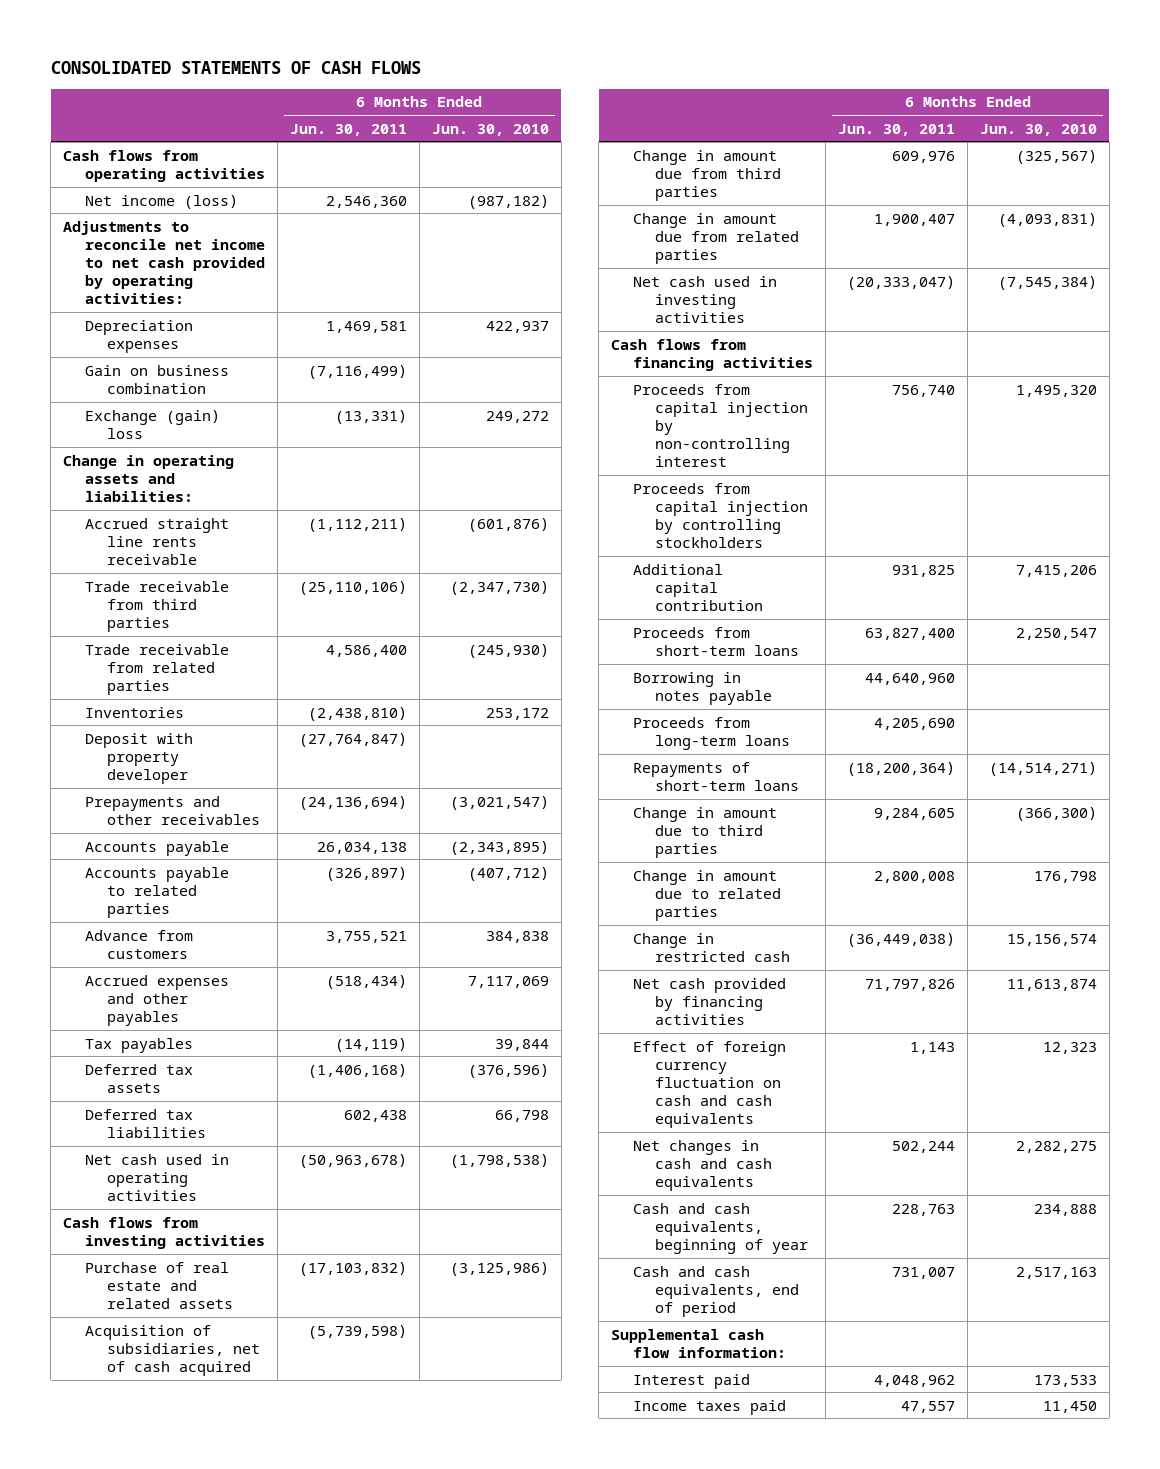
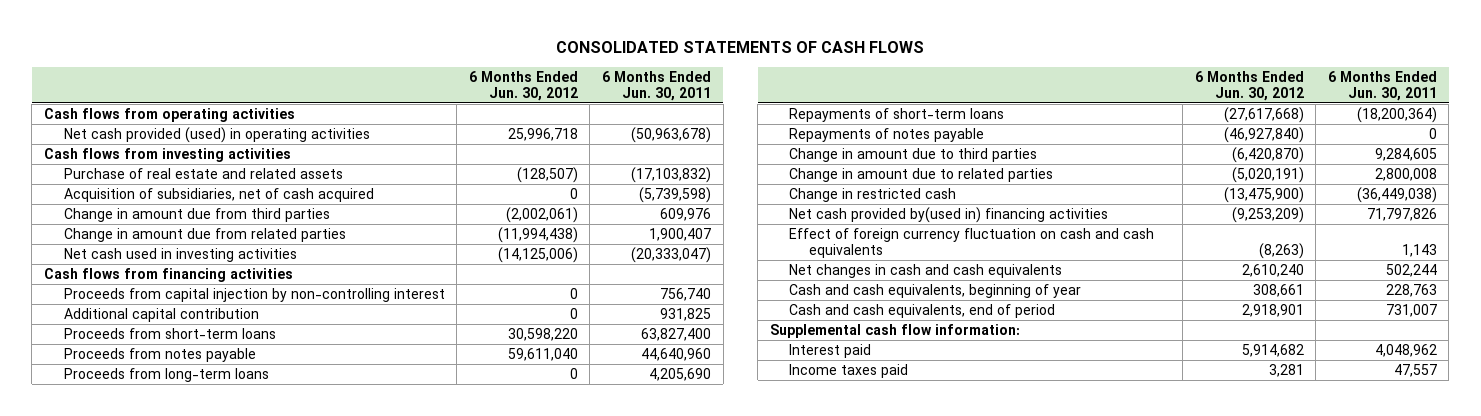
[431,123,549,136] Jun. 30, 2010 -> none
none -> [468,70,578,101] 6 Months Ended Jun. 30, 2012
[84,194,238,209] Net income (loss) -> none
[63,220,265,305] Adjustments to reconcile net income to net cash provided by operating activities: -> none
[84,319,193,353] Depreciation expenses -> none
[84,364,229,394] Gain on business combination -> none
[84,409,220,439] Exchange (gain) loss -> none
[63,454,235,502] Change in operating assets and liabilities: -> none
[84,517,229,565] Accrued straight line rents receivable -> none
[84,580,229,632] Trade receivable from third parties -> none
[84,643,229,695] Trade receivable from related parties -> none
[84,706,184,718] Inventories -> none
[84,732,193,784] Deposit with property developer -> none
[84,795,260,825] Prepayments and other receivables -> none
[84,840,229,856] Accounts payable -> none
[84,866,229,918] Accounts payable to related parties -> none
[84,929,193,959] Advance from customers -> none
[84,974,229,1026] Accrued expenses and other payables -> none
[84,1037,193,1053] Tax payables -> none
[84,1063,193,1093] Deferred tax assets -> none
[84,1108,206,1138] Deferred tax liabilities -> none
[84,1153,229,1201] Net cash used in operating activities -> [63,126,370,143] Net cash provided (used) in operating activities
[633,482,808,549] Proceeds from capital injection by controlling stockholders -> none
[633,671,772,705] Borrowing in notes payable -> [63,347,256,362] Proceeds from notes payable
none -> [789,127,985,142] Repayments of notes payable
[633,977,787,1025] Net cash provided by financing activities -> [789,206,1109,223] Net cash provided by(used in) financing activities

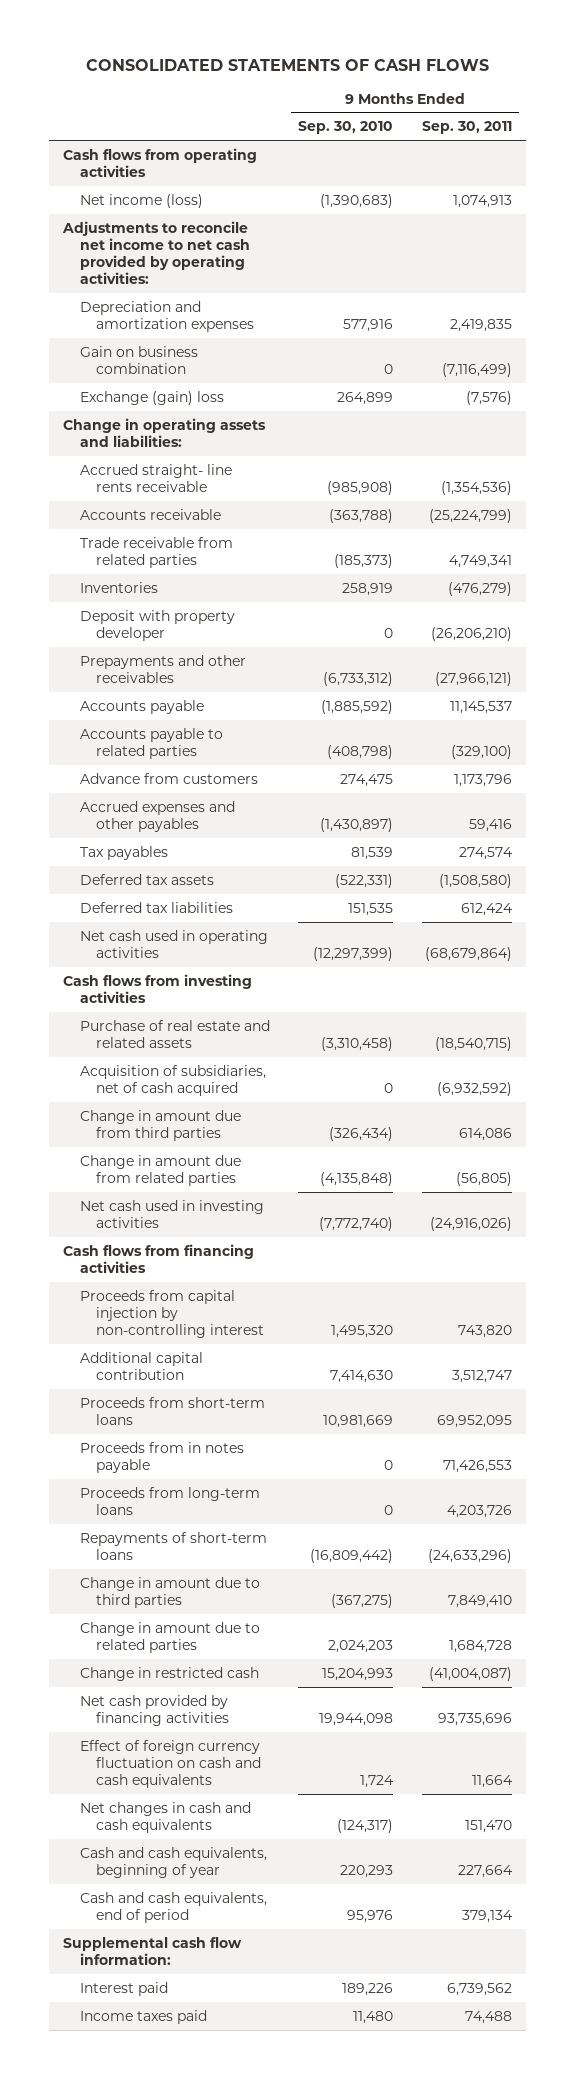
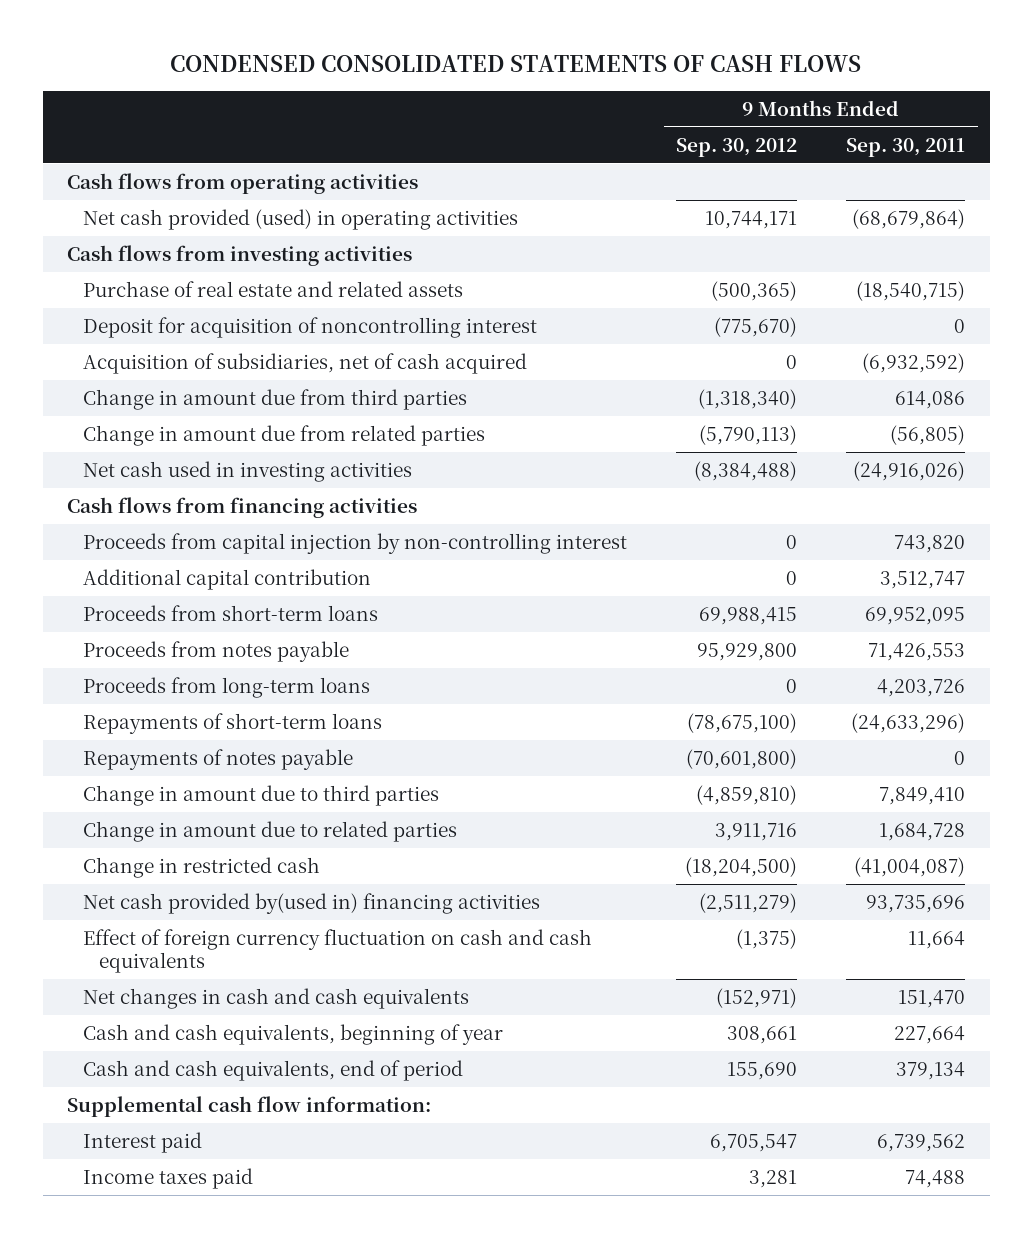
[85,58,489,71] CONSOLIDATED STATEMENTS OF CASH FLOWS -> [170,55,862,73] CONDENSED CONSOLIDATED STATEMENTS OF CASH FLOWS
[298,121,394,135] Sep. 30, 2010 -> none
none -> [676,137,798,157] Sep. 30, 2012
[79,193,203,208] Net income (loss) -> none
[62,220,250,284] Adjustments to reconcile net income to net cash provided by operating activities: -> none
[79,300,255,332] Depreciation and amortization expenses -> none
[79,345,198,374] Gain on business combination -> none
[79,390,224,405] Exchange (gain) loss -> none
[63,417,267,447] Change in operating assets and liabilities: -> none
[79,463,232,492] Accrued straight- line rents receivable -> none
[79,508,221,520] Accounts receivable -> none
[79,536,233,568] Trade receivable from related parties -> none
[79,581,158,593] Inventories -> none
[79,609,235,641] Deposit with property developer -> none
[79,654,246,683] Prepayments and other receivables -> none
[79,699,204,714] Accounts payable -> none
[79,727,223,759] Accounts payable to related parties -> none
[79,772,258,784] Advance from customers -> none
[79,800,235,832] Accrued expenses and other payables -> none
[79,845,168,860] Tax payables -> none
[79,873,214,885] Deferred tax assets -> none
[79,901,233,913] Deferred tax liabilities -> none
[79,929,268,958] Net cash used in operating activities -> [83,208,519,230] Net cash provided (used) in operating activities
none -> [83,316,538,338] Deposit for acquisition of noncontrolling interest
[79,1441,244,1473] Proceeds from in notes payable -> [83,640,350,662] Proceeds from notes payable
none -> [83,748,354,770] Repayments of notes payable
[79,1694,230,1726] Net cash provided by financing activities -> [83,892,541,914] Net cash provided by(used in) financing activities

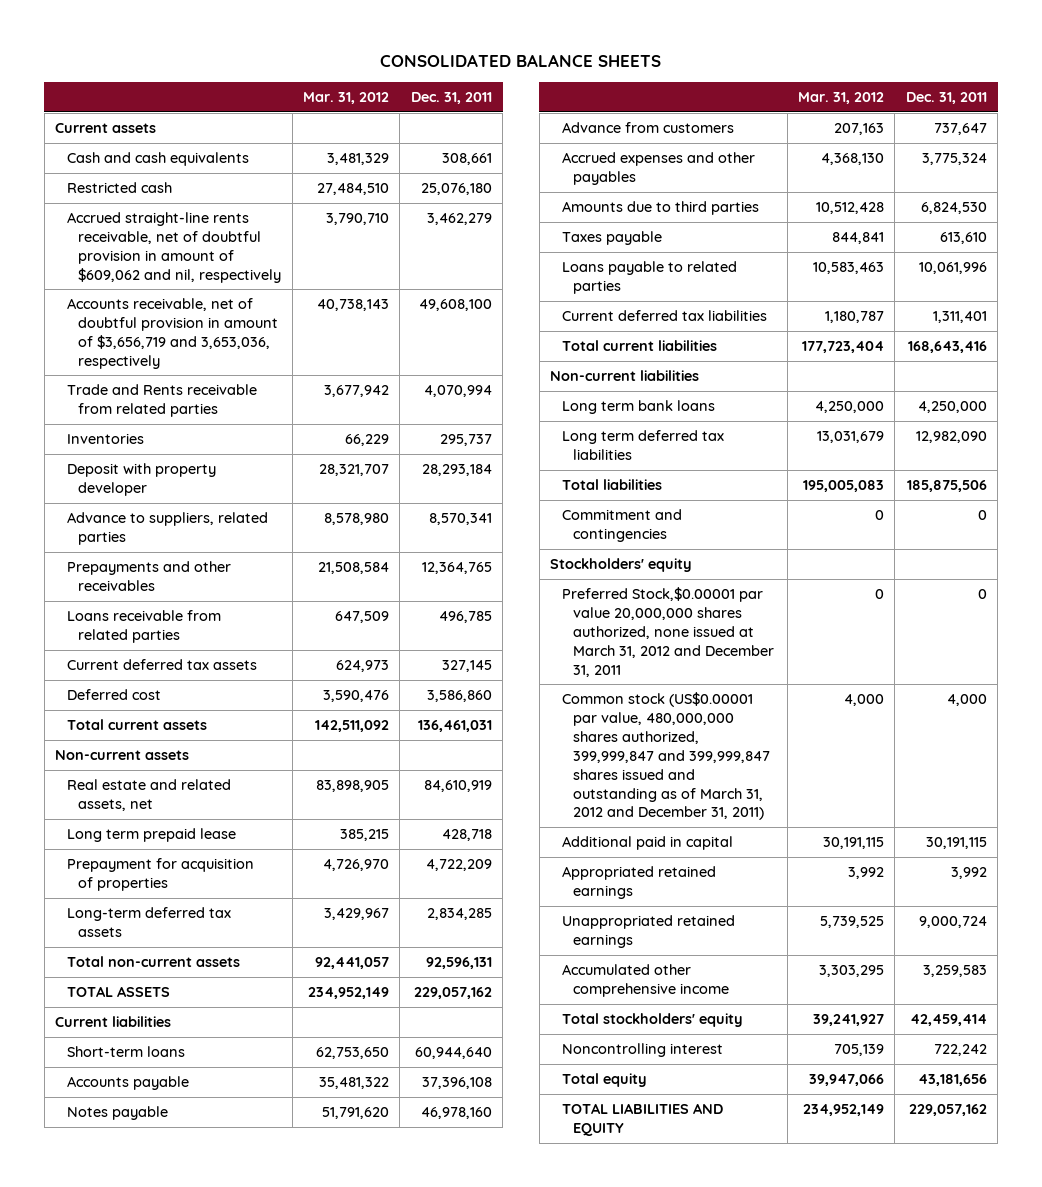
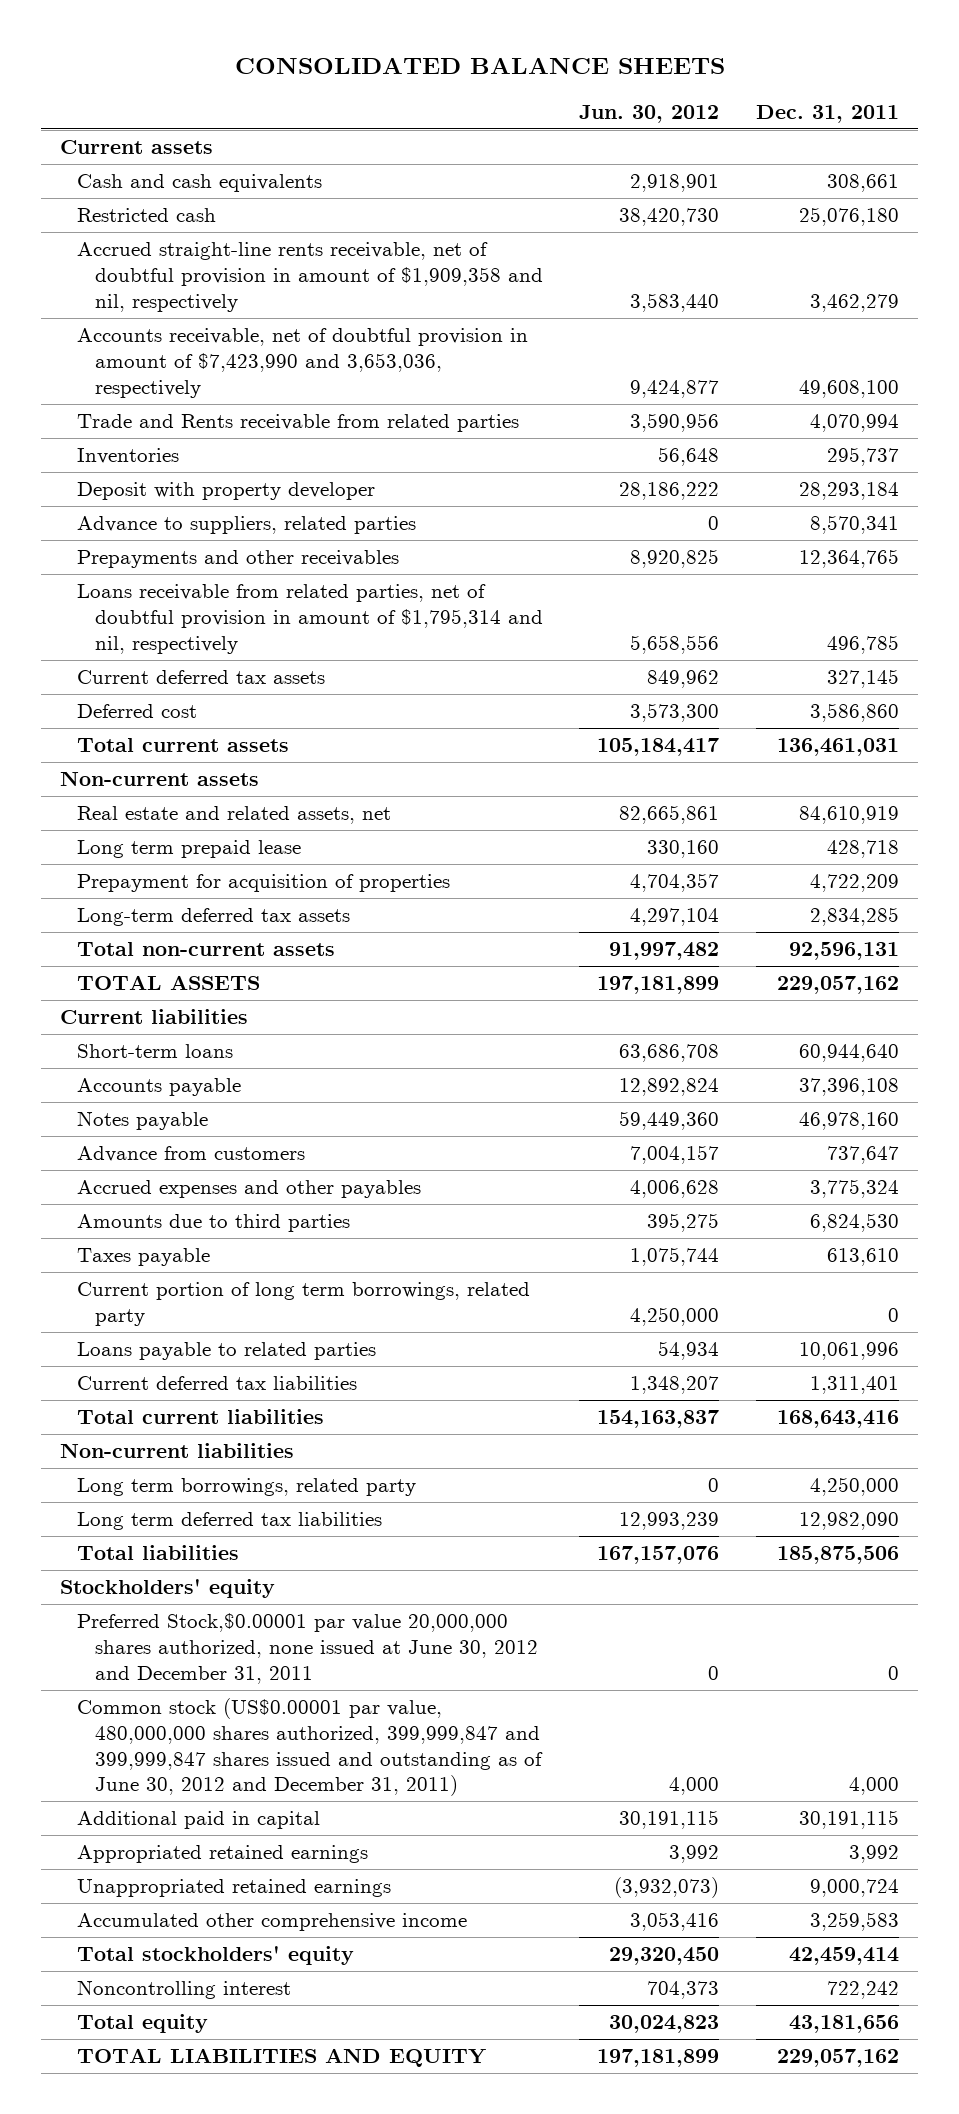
[303,91,390,104] Mar. 31, 2012 -> none
none -> [579,104,720,123] Jun. 30, 2012
[66,212,282,283] Accrued straight-line rents receivable, net of doubtful provision in amount of $609,062 and nil, respectively -> [77,242,543,312] Accrued straight-line rents receivable, net of doubtful provision in amount of $1,909,358 and nil, respectively
[66,298,279,369] Accounts receivable, net of doubtful provision in amount of $3,656,719 and 3,653,036, respectively -> [77,328,529,398] Accounts receivable, net of doubtful provision in amount of $7,423,990 and 3,653,036, respectively
[66,610,221,643] Loans receivable from related parties -> [77,584,543,654] Loans receivable from related parties, net of doubtful provision in amount of $1,795,314 and nil, respectively
none -> [77,1282,531,1326] Current portion of long term borrowings, related party
[561,400,715,415] Long term bank loans -> [77,1478,417,1497] Long term borrowings, related party
[561,509,682,542] Commitment and contingencies -> none
[561,587,775,677] Preferred Stock,$0.00001 par value 20,000,000 shares authorized, none issued at March 31, 2012 and December 31, 2011 -> [77,1613,538,1684] Preferred Stock,$0.00001 par value 20,000,000 shares authorized, none issued at June 30, 2012 and December 31, 2011
[561,692,771,821] Common stock (US$0.00001 par value, 480,000,000 shares authorized, 399,999,847 and 399,999,847 shares issued and outstanding as of March 31, 2012 and December 31, 2011) -> [77,1698,543,1797] Common stock (US$0.00001 par value, 480,000,000 shares authorized, 399,999,847 and 399,999,847 shares issued and outstanding as of June 30, 2012 and December 31, 2011)

